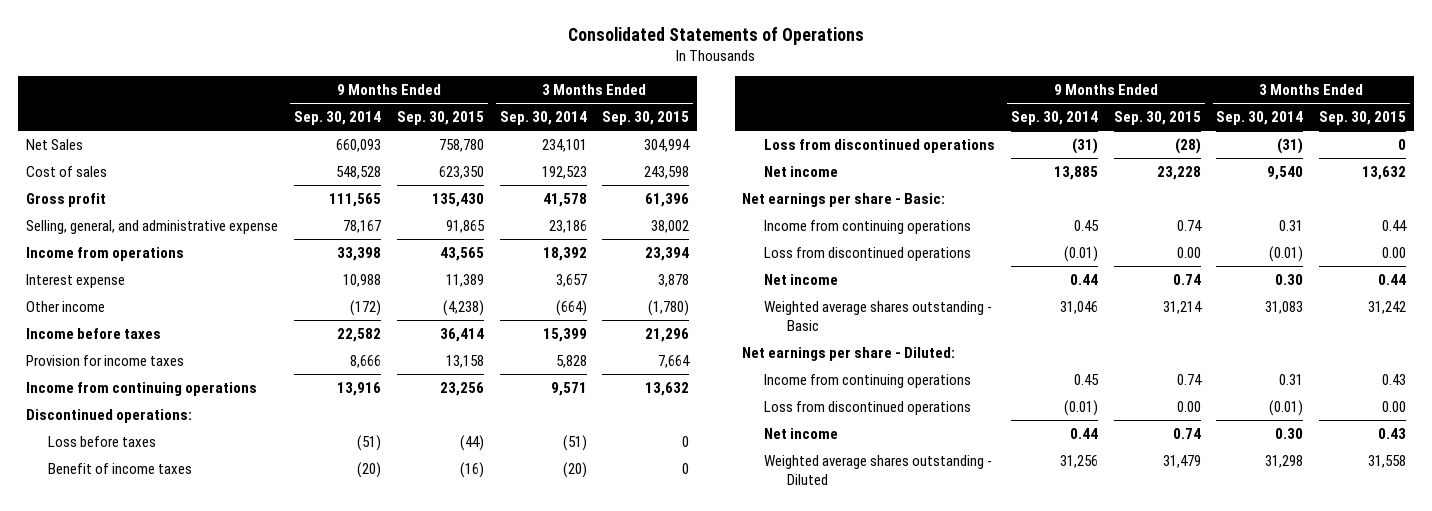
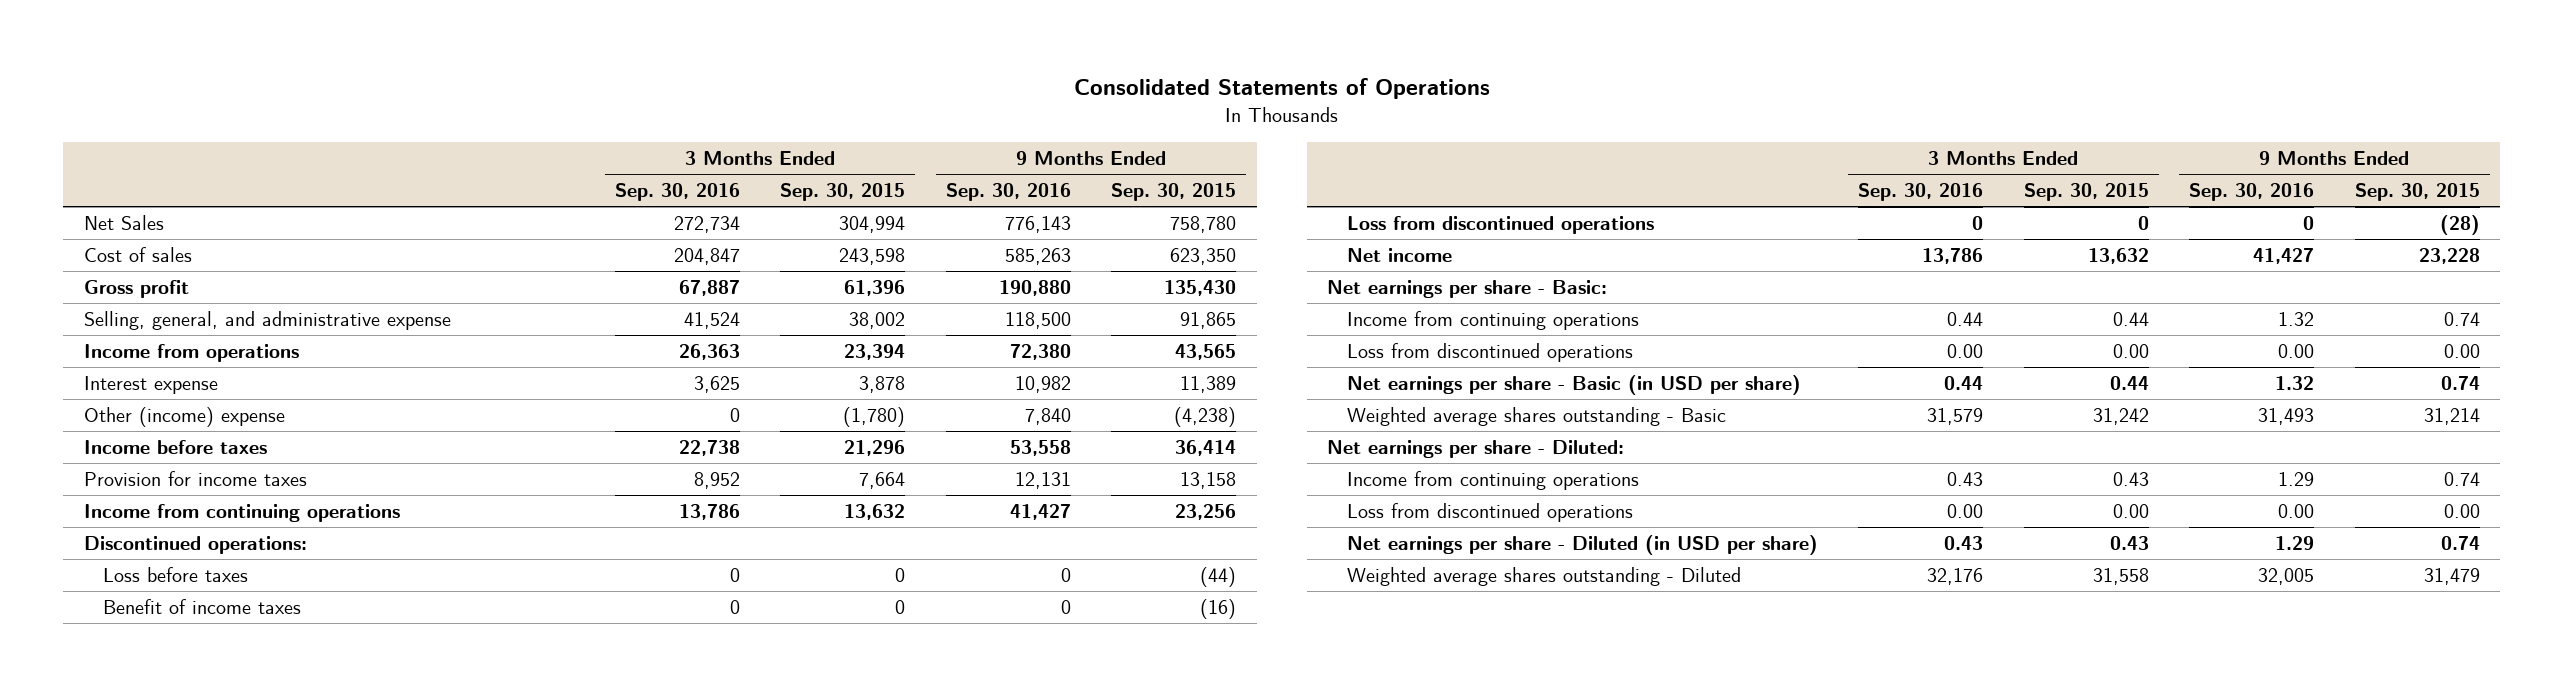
[294,111,382,126] Sep. 30, 2014 -> none
[499,111,587,126] Sep. 30, 2014 -> none
none -> [614,183,740,202] Sep. 30, 2016
none -> [945,183,1071,202] Sep. 30, 2016
[25,300,105,312] Other income -> [83,407,285,428] Other (income) expense
[764,273,839,285] Net income -> [1346,375,1801,396] Net earnings per share - Basic (in USD per share)
[764,427,839,439] Net income -> [1346,535,1818,556] Net earnings per share - Diluted (in USD per share)

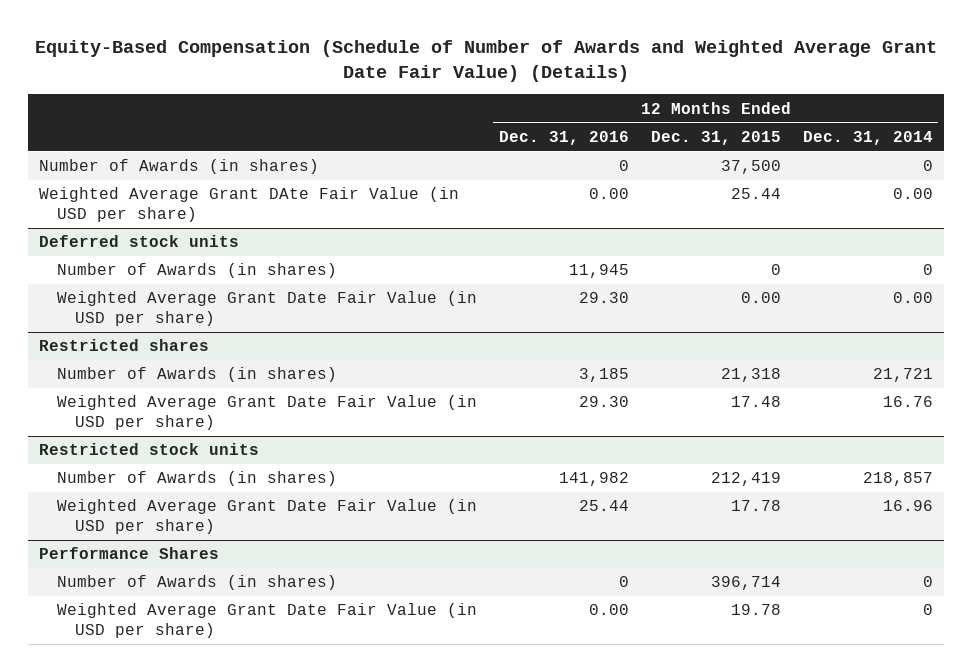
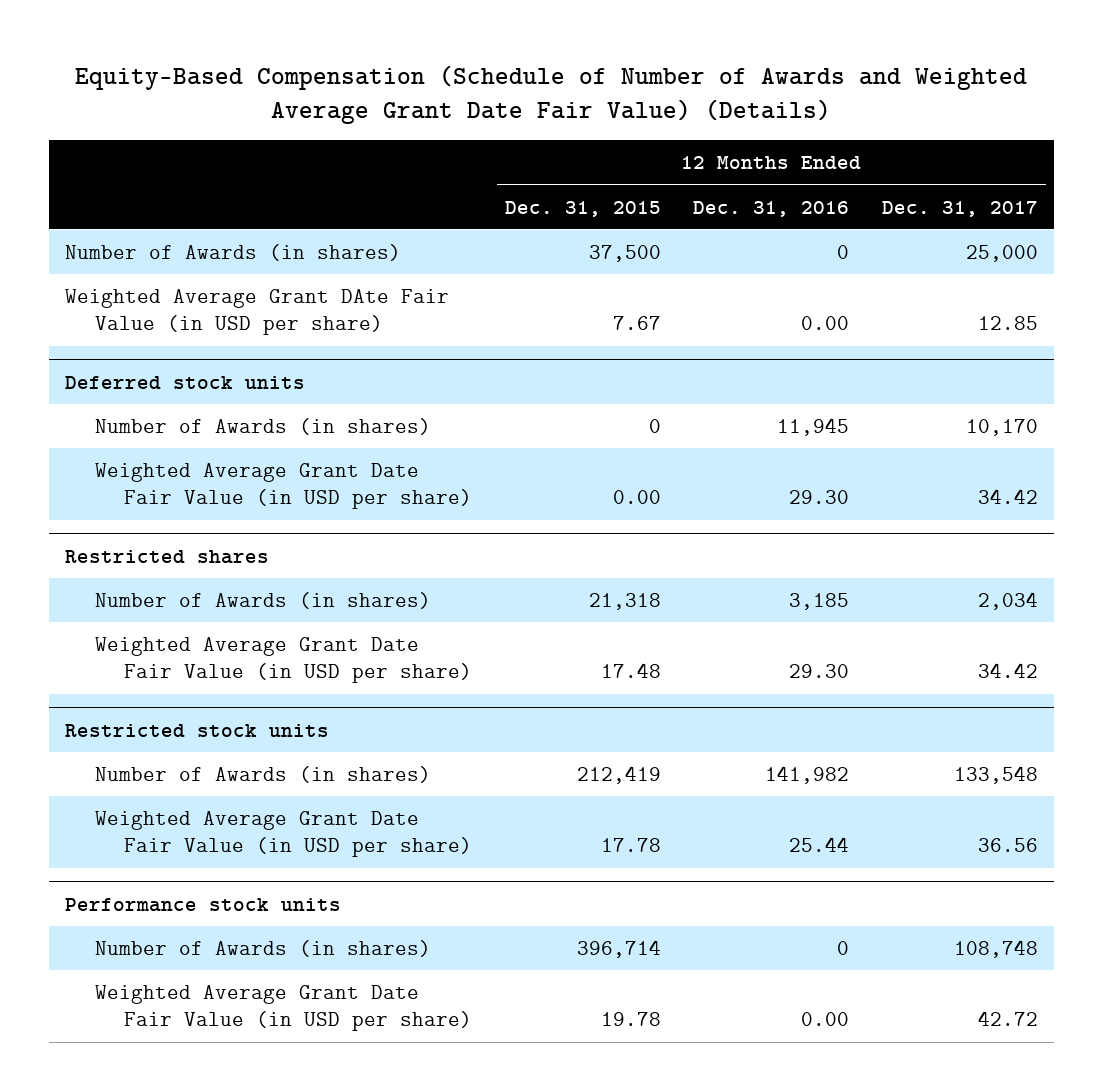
[802,130,933,145] Dec. 31, 2014 -> none
none -> [881,200,1038,217] Dec. 31, 2017
[730,188,781,200] 25.44 -> [612,316,661,331] 7.67
[38,547,219,560] Performance Shares -> [65,897,342,912] Performance stock units

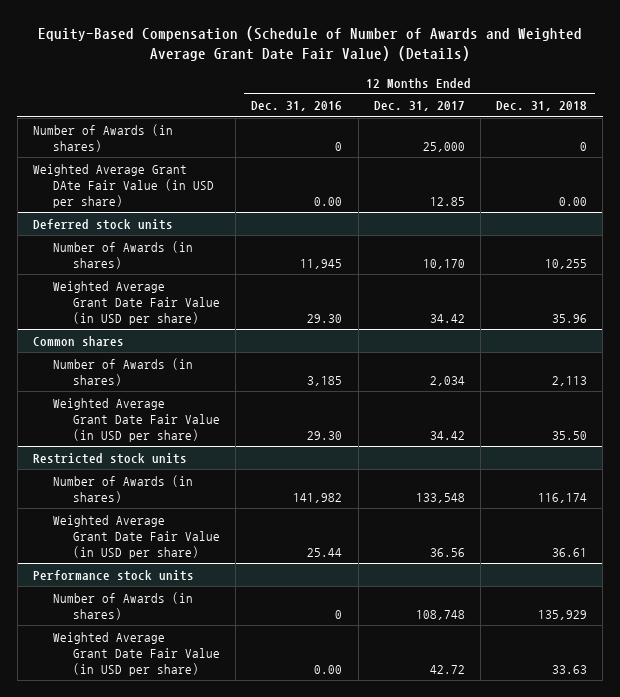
[504,200,661,217] Dec. 31, 2015 -> none
none -> [496,101,588,112] Dec. 31, 2018
[65,549,270,564] Restricted shares -> [32,335,124,346] Common shares

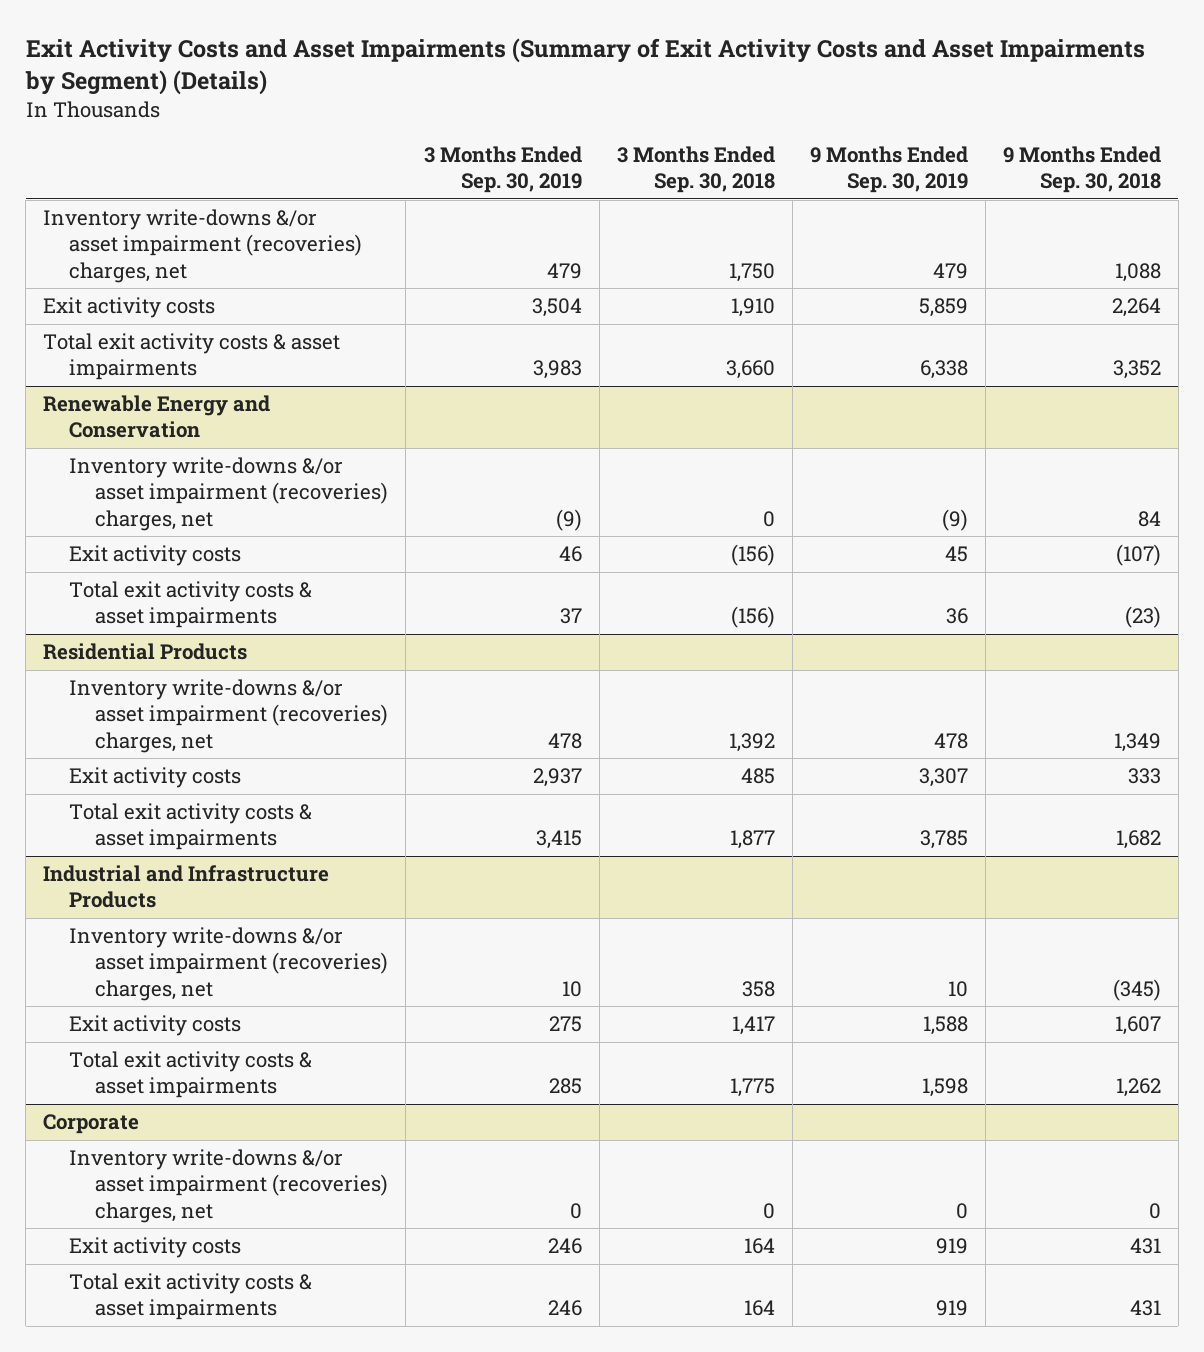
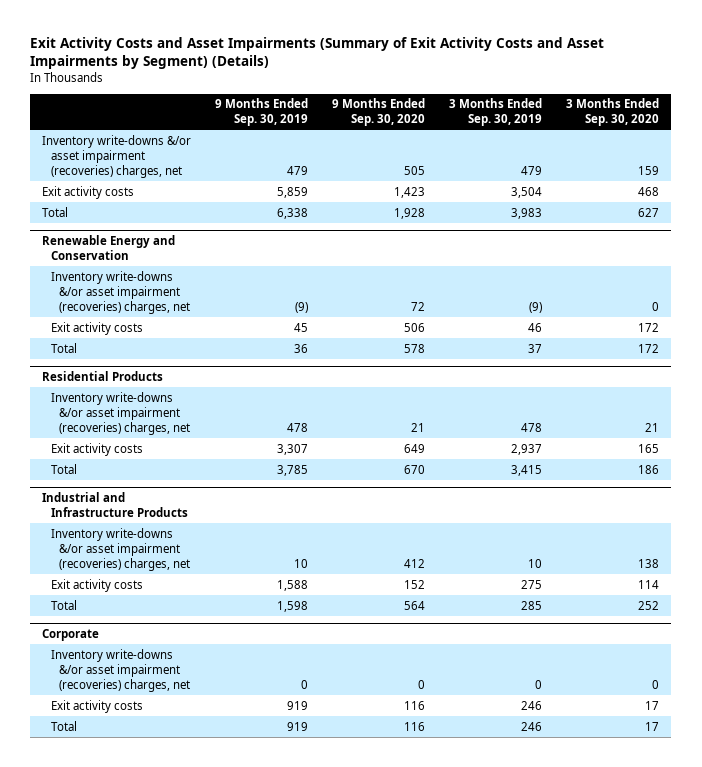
[616,146,775,194] 3 Months Ended Sep. 30, 2018 -> none
[1002,146,1161,194] 9 Months Ended Sep. 30, 2018 -> none
none -> [332,98,426,127] 9 Months Ended Sep. 30, 2020
none -> [566,98,660,127] 3 Months Ended Sep. 30, 2020
[43,333,341,381] Total exit activity costs & asset impairments -> [42,206,69,217] Total
[69,581,313,629] Total exit activity costs & asset impairments -> [50,342,77,353] Total
[69,803,313,851] Total exit activity costs & asset impairments -> [50,463,77,474] Total
[69,1051,313,1099] Total exit activity costs & asset impairments -> [50,599,77,610] Total
[69,1273,313,1321] Total exit activity costs & asset impairments -> [50,720,77,731] Total

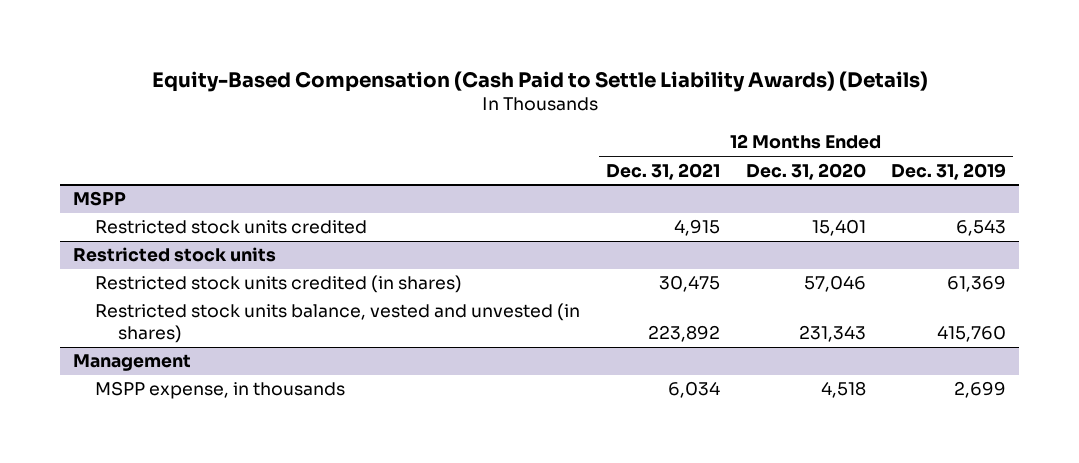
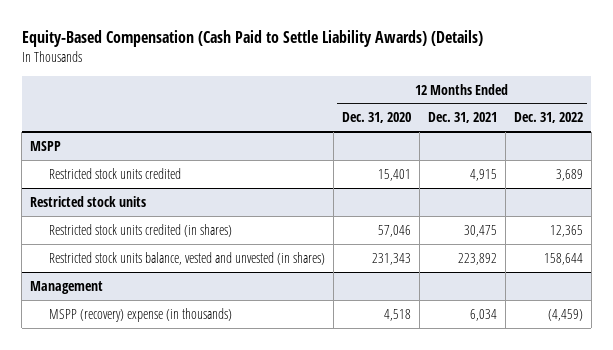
[891,162,1007,180] Dec. 31, 2019 -> none
none -> [513,112,583,124] Dec. 31, 2022
[95,381,346,400] MSPP expense, in thousands -> [48,307,232,322] MSPP (recovery) expense (in thousands)

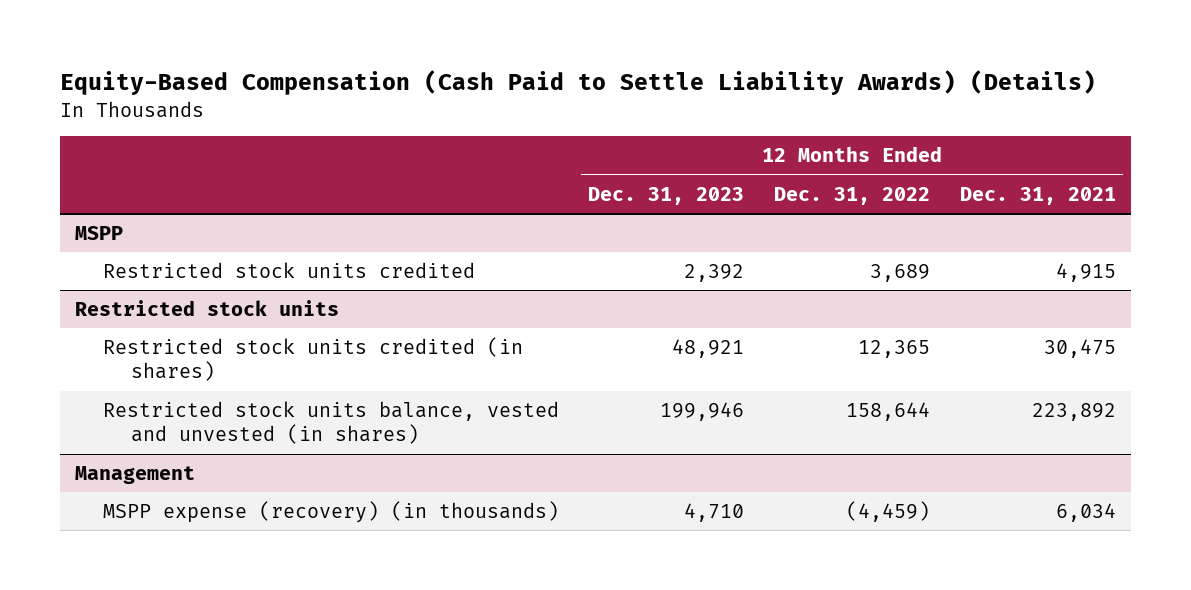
[341,112,411,124] Dec. 31, 2020 -> none
none -> [588,186,745,205] Dec. 31, 2023
[48,307,232,322] MSPP (recovery) expense (in thousands) -> [102,501,559,524] MSPP expense (recovery) (in thousands)

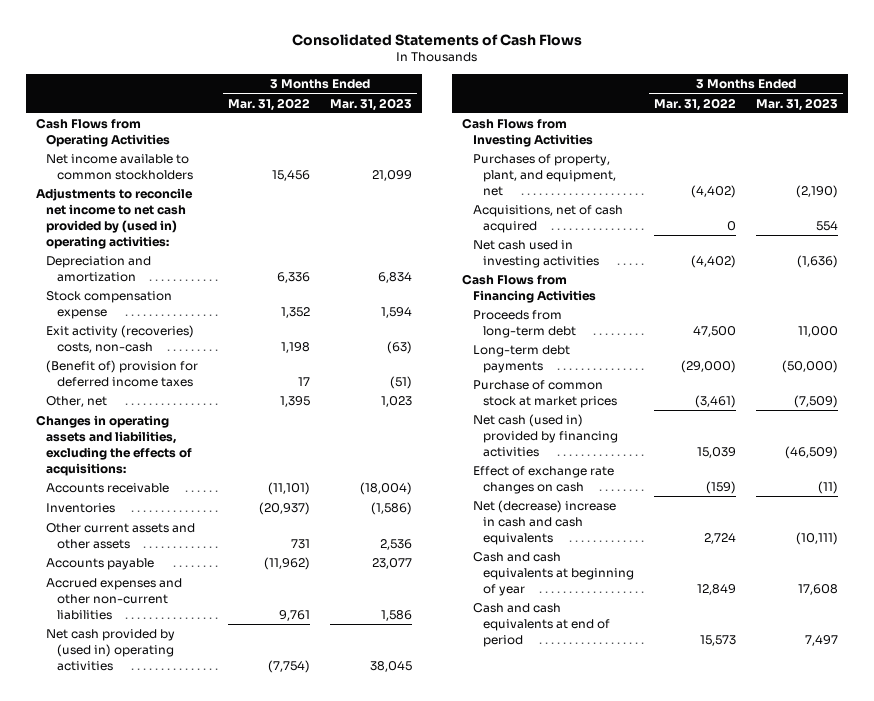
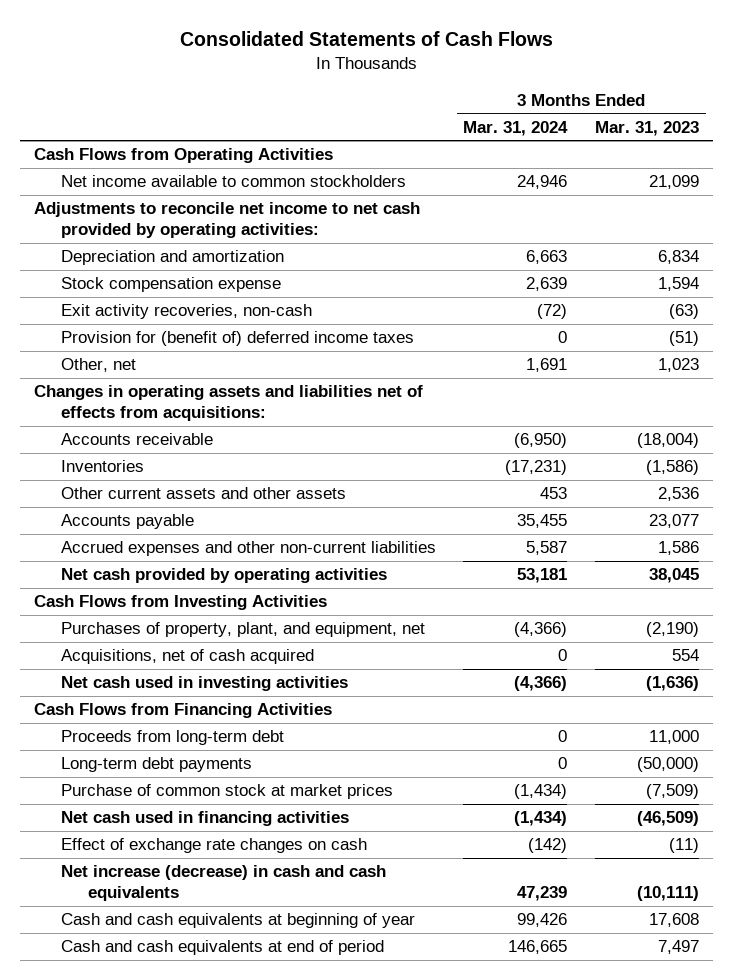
[227,97,310,111] Mar. 31, 2022 -> none
none -> [463,120,569,136] Mar. 31, 2024
[35,188,193,249] Adjustments to reconcile net income to net cash provided by (used in) operating activities: -> [33,202,420,239] Adjustments to reconcile net income to net cash provided by operating activities:
[46,325,195,354] Exit activity (recoveries) costs, non-cash -> [60,304,312,320] Exit activity recoveries, non-cash
[46,360,199,388] (Benefit of) provision for deferred income taxes -> [60,331,414,347] Provision for (benefit of) deferred income taxes
[35,415,193,476] Changes in operating assets and liabilities, excluding the effects of acquisitions: -> [33,385,423,422] Changes in operating assets and liabilities net of effects from acquisitions:
[46,629,176,671] Net cash provided by (used in) operating activities -> [60,568,387,584] Net cash provided by operating activities
[472,414,618,457] Net cash (used in) provided by financing activities -> [60,811,349,827] Net cash used in financing activities
[472,500,616,545] Net (decrease) increase in cash and cash equivalents -> [60,865,386,902] Net increase (decrease) in cash and cash equivalents

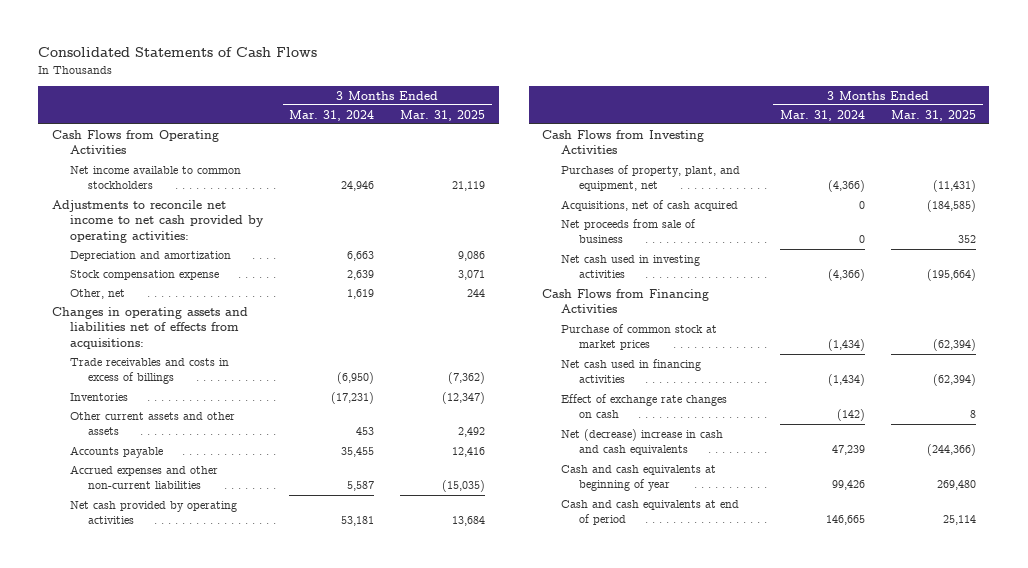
[595,120,700,136] Mar. 31, 2023 -> none
none -> [400,109,486,121] Mar. 31, 2025
[60,304,312,320] Exit activity recoveries, non-cash -> none
[60,331,414,347] Provision for (benefit of) deferred income taxes -> none
[526,358,568,373] 1,691 -> [347,288,375,299] 1,619
[60,433,213,446] Accounts receivable -> [69,357,229,385] Trade receivables and costs in excess of billings
none -> [560,218,696,244] Net proceeds from sale of business
[60,730,284,746] Proceeds from long-term debt -> none
[60,757,252,773] Long-term debt payments -> none
[60,865,386,902] Net increase (decrease) in cash and cash equivalents -> [560,428,723,456] Net (decrease) increase in cash and cash equivalents

